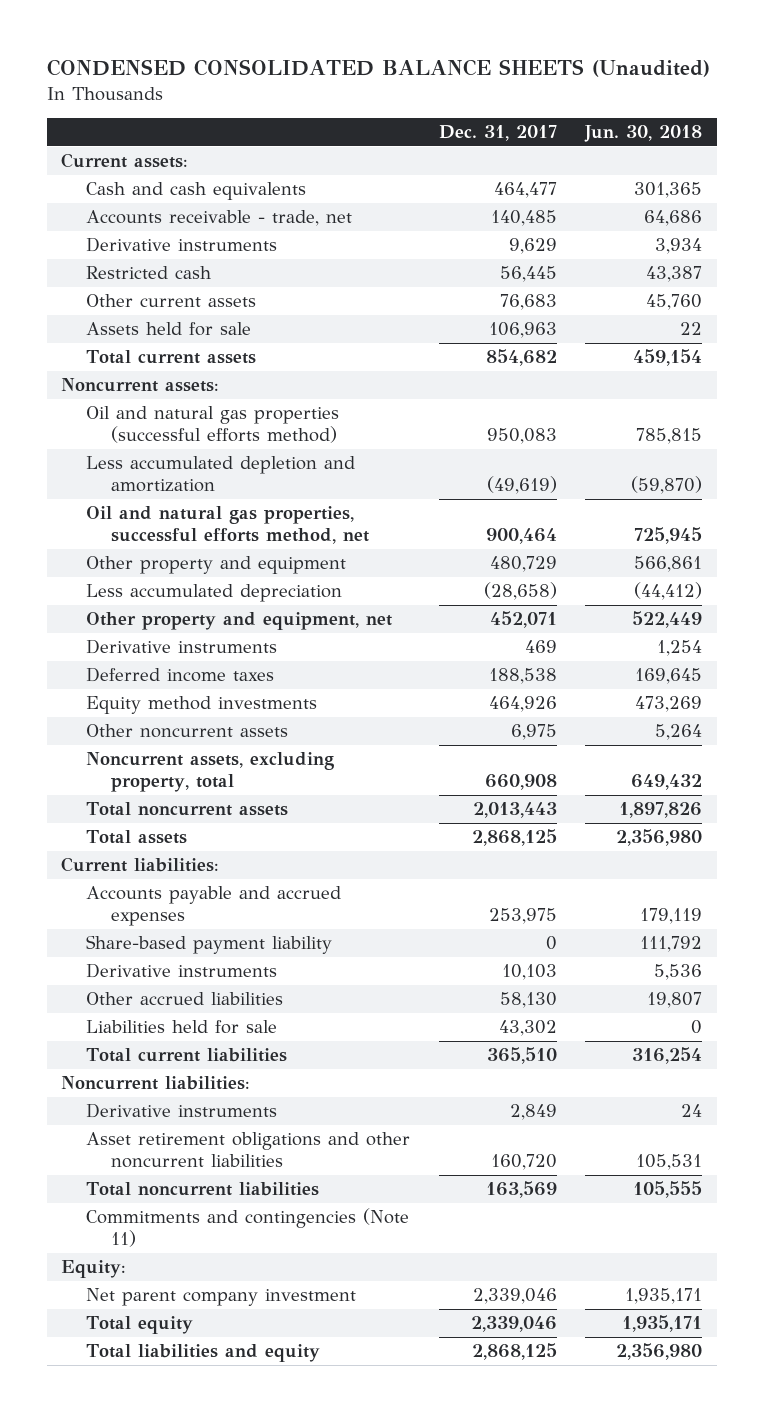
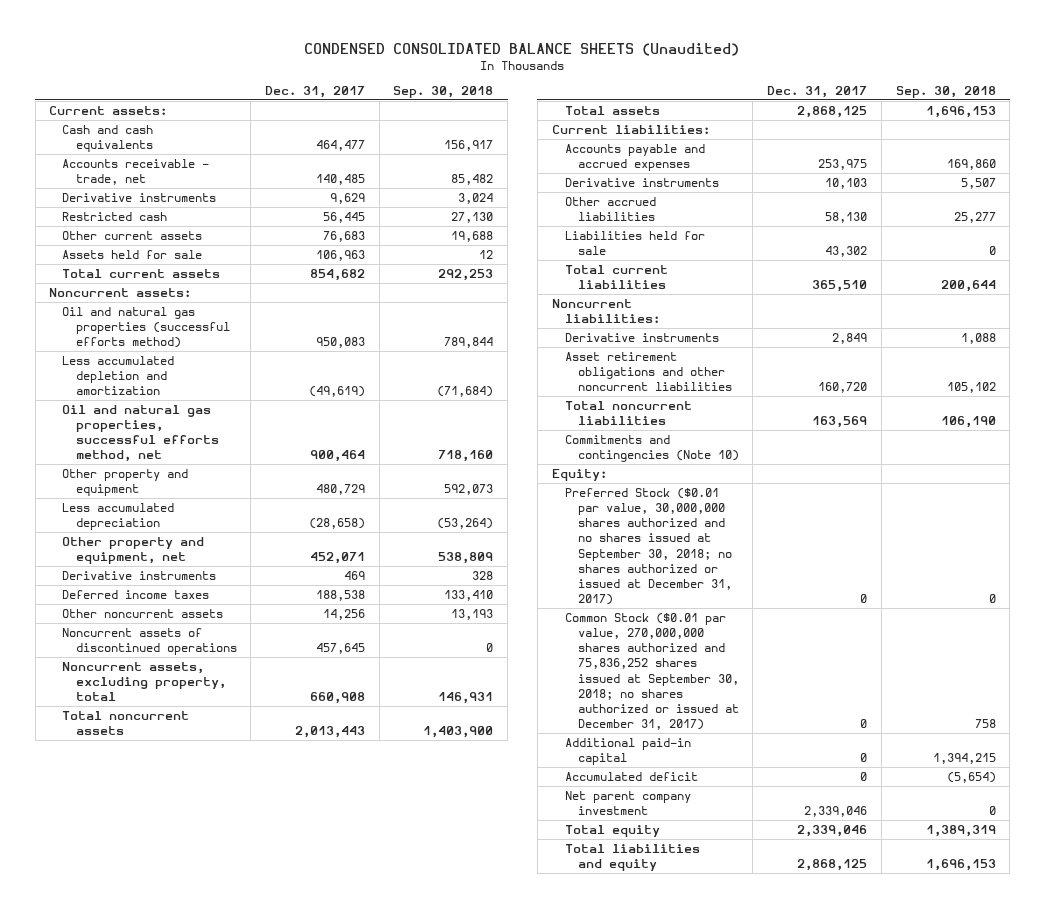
[584,125,703,143] Jun. 30, 2018 -> none
none -> [393,86,494,99] Sep. 30, 2018
[86,696,318,715] Equity method investments -> none
[510,724,557,741] 6,975 -> [322,608,365,620] 14,256
none -> [62,627,237,655] Noncurrent assets of discontinued operations
[86,935,333,955] Share-based payment liability -> none
[86,1208,410,1248] Commitments and contingencies (Note 11) -> [564,434,739,462] Commitments and contingencies (Note 10)
none -> [564,487,732,606] Preferred Stock ($0.01 par value, 30,000,000 shares authorized and no shares issued at September 30, 2018; no shares authorized or issued at December 31, 2017)
none -> [564,612,739,731] Common Stock ($0.01 par value, 270,000,000 shares authorized and 75,836,252 shares issued at September 30, 2018; no shares authorized or issued at December 31, 2017)
none -> [564,737,691,765] Additional paid-in capital
none -> [564,771,698,781] Accumulated deficit

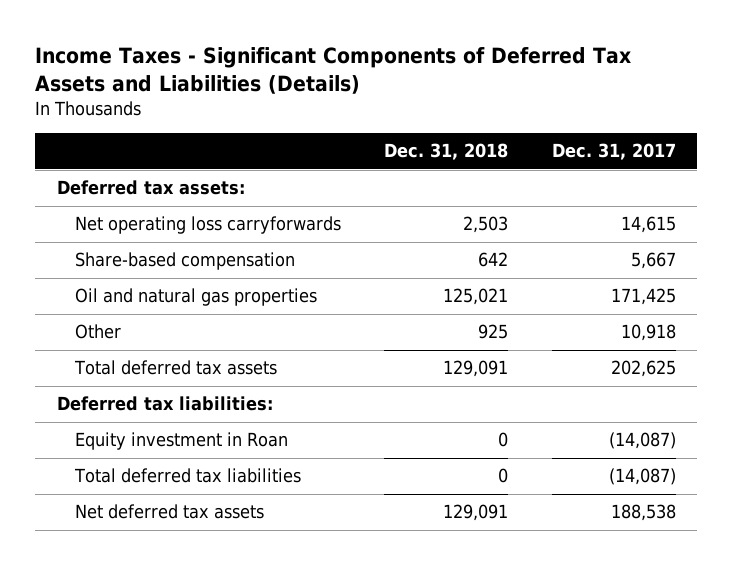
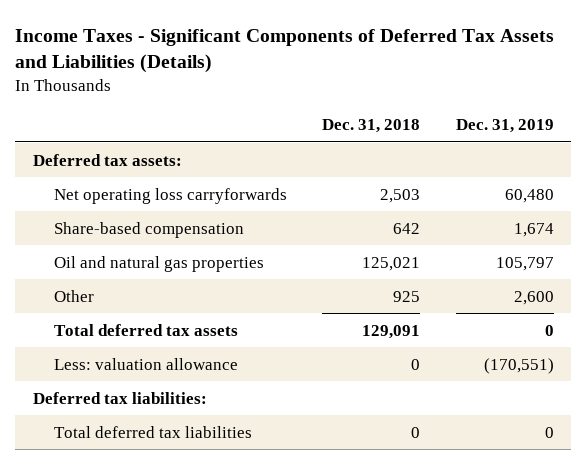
[551,143,676,161] Dec. 31, 2017 -> none
none -> [455,119,554,134] Dec. 31, 2019
none -> [54,357,239,370] Less: valuation allowance
[74,432,288,451] Equity investment in Roan -> none
[74,504,264,520] Net deferred tax assets -> none

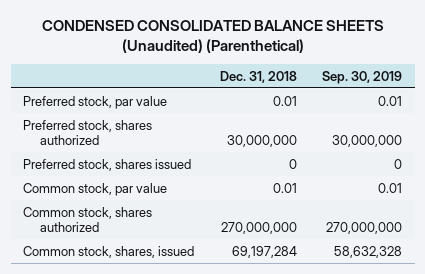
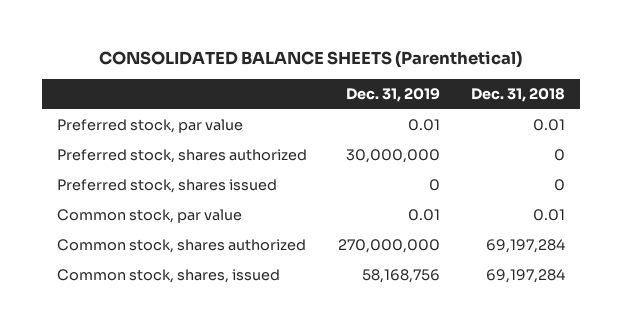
[41,19,384,53] CONDENSED CONSOLIDATED BALANCE SHEETS (Unaudited) (Parenthetical) -> [98,51,522,69] CONSOLIDATED BALANCE SHEETS (Parenthetical)
[321,70,402,84] Sep. 30, 2019 -> none
none -> [345,87,440,102] Dec. 31, 2019
[226,135,297,148] 30,000,000 -> [553,149,565,162] 0
[220,222,297,235] 270,000,000 -> [485,239,565,254] 69,197,284

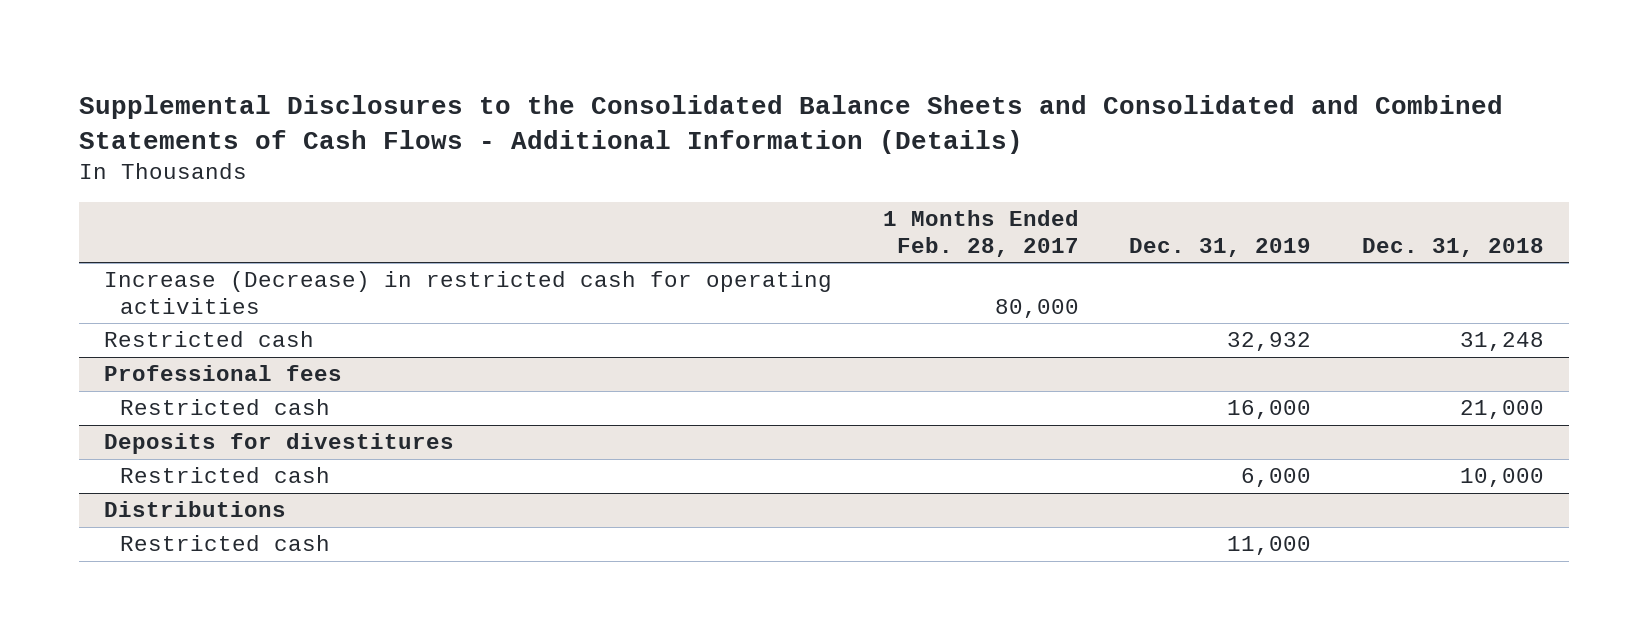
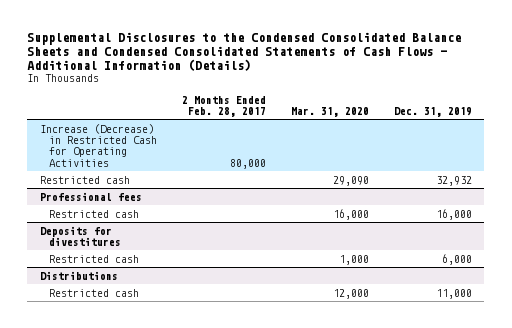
[78,94,1503,154] Supplemental Disclosures to the Consolidated Balance Sheets and Consolidated and Combined Statements of Cash Flows - Additional Information (Details) -> [27,31,462,71] Supplemental Disclosures to the Condensed Consolidated Balance Sheets and Condensed Consolidated Statements of Cash Flows - Additional Information (Details)
[882,210,1079,257] 1 Months Ended Feb. 28, 2017 -> none
[1361,237,1544,257] Dec. 31, 2018 -> none
none -> [181,95,266,118] 2 Months Ended Feb. 28, 2017
none -> [290,107,369,118] Mar. 31, 2020
[103,271,832,314] Increase (Decrease) in restricted cash for operating activities -> [39,123,157,167] Increase (Decrease) in Restricted Cash for Operating Activities

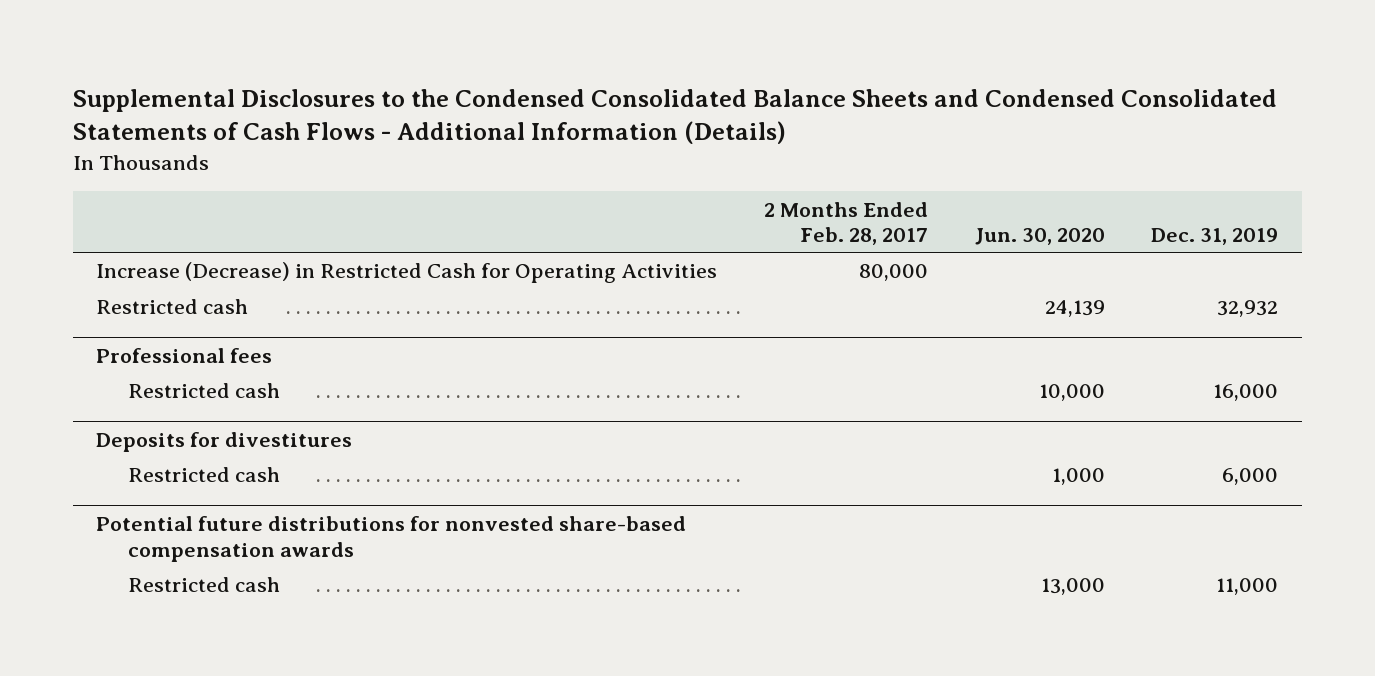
[290,107,369,118] Mar. 31, 2020 -> none
none -> [974,228,1105,246] Jun. 30, 2020
[39,270,118,280] Distributions -> [96,516,687,562] Potential future distributions for nonvested share-based compensation awards

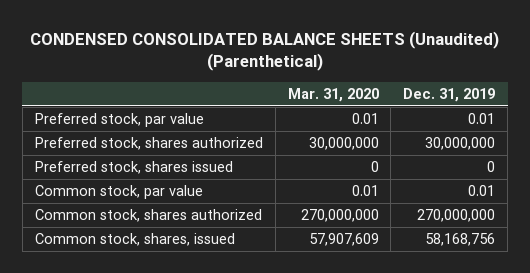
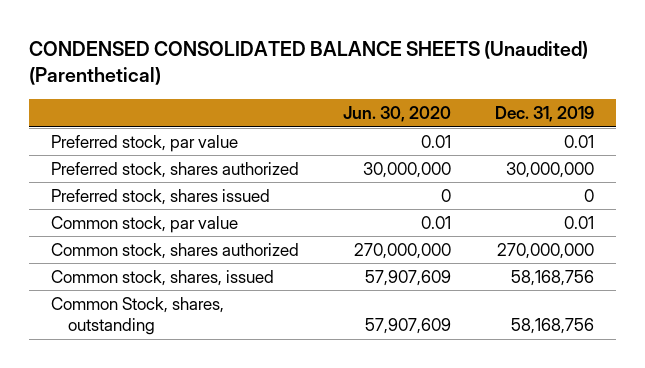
[287,88,379,103] Mar. 31, 2020 -> none
none -> [343,106,452,123] Jun. 30, 2020
none -> [51,296,225,336] Common Stock, shares, outstanding

